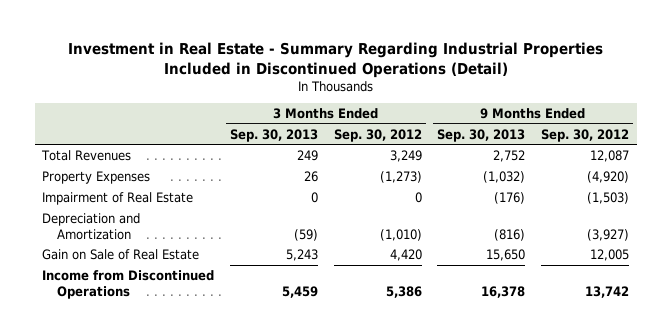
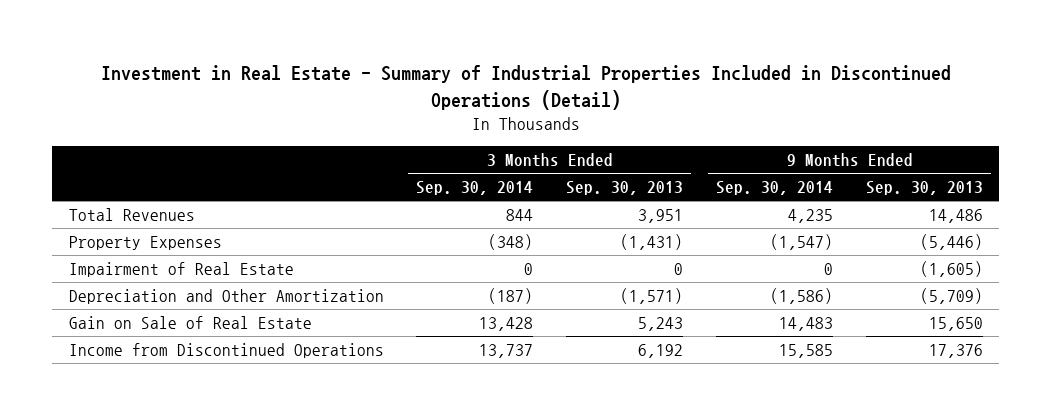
[67,42,603,78] Investment in Real Estate - Summary Regarding Industrial Properties Included in Discontinued Operations (Detail) -> [100,64,951,110] Investment in Real Estate - Summary of Industrial Properties Included in Discontinued Operations (Detail)
[333,128,422,142] Sep. 30, 2012 -> none
[540,128,629,142] Sep. 30, 2012 -> none
none -> [416,181,534,196] Sep. 30, 2014
none -> [716,181,834,196] Sep. 30, 2014
[297,149,319,161] 249 -> [638,208,684,223] 3,951
[493,149,526,162] 2,752 -> [928,208,983,223] 14,486
[304,170,319,182] 26 -> [620,233,684,250] (1,431)
[483,170,526,183] (1,032) -> [919,233,983,250] (5,446)
[494,191,526,204] (176) -> [919,260,983,277] (1,605)
[42,212,141,240] Depreciation and Amortization -> [68,288,384,304] Depreciation and Other Amortization
[294,228,319,241] (59) -> [620,287,684,304] (1,571)
[494,228,526,241] (816) -> [919,287,983,304] (5,709)
[282,285,319,298] 5,459 -> [638,343,684,358] 6,192
[481,285,526,298] 16,378 -> [928,343,983,358] 17,376

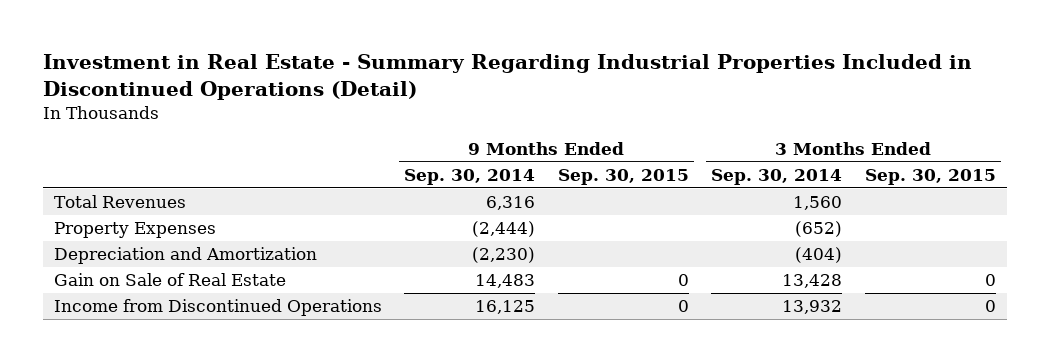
[100,64,951,110] Investment in Real Estate - Summary of Industrial Properties Included in Discontinued Operations (Detail) -> [42,54,972,100] Investment in Real Estate - Summary Regarding Industrial Properties Included in Discontinued Operations (Detail)
[566,181,684,196] Sep. 30, 2013 -> none
[865,181,983,196] Sep. 30, 2013 -> none
none -> [557,168,689,185] Sep. 30, 2015
none -> [864,168,996,185] Sep. 30, 2015
[68,261,294,277] Impairment of Real Estate -> none
[506,208,534,221] 844 -> [793,196,843,211] 1,560
[788,208,834,223] 4,235 -> [486,196,536,211] 6,316
[488,233,534,250] (348) -> [795,221,843,238] (652)
[770,233,834,250] (1,547) -> [472,221,536,238] (2,444)
[68,288,384,304] Depreciation and Other Amortization -> [53,247,317,265] Depreciation and Amortization
[488,287,534,304] (187) -> [795,247,843,264] (404)
[770,287,834,304] (1,586) -> [472,247,536,264] (2,230)
[479,343,534,358] 13,737 -> [782,300,843,315] 13,932
[779,343,834,358] 15,585 -> [475,300,536,315] 16,125

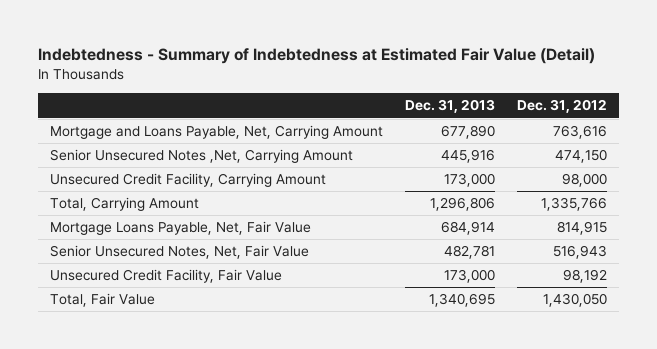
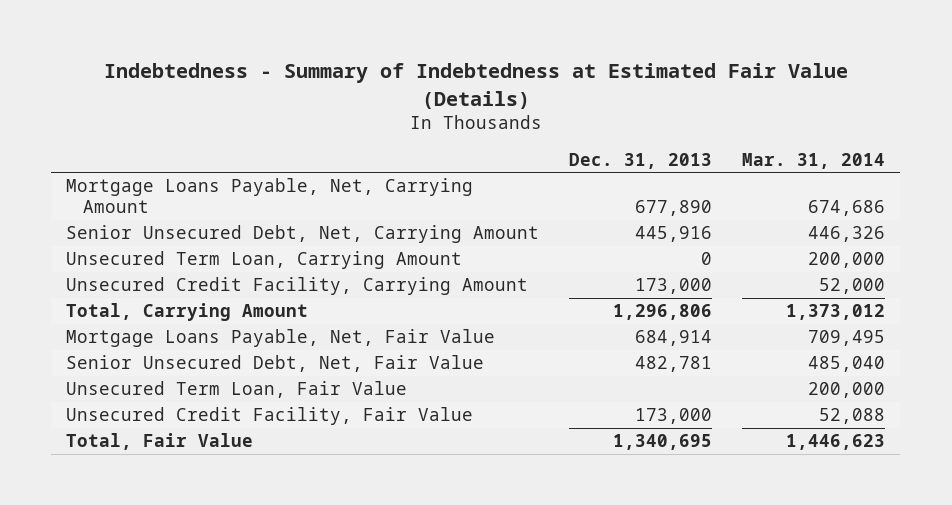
[38,48,596,65] Indebtedness - Summary of Indebtedness at Estimated Fair Value (Detail) -> [103,63,848,109] Indebtedness - Summary of Indebtedness at Estimated Fair Value (Details)
[517,99,608,114] Dec. 31, 2012 -> none
none -> [742,152,886,169] Mar. 31, 2014
[49,125,383,140] Mortgage and Loans Payable, Net, Carrying Amount -> [66,178,474,214] Mortgage Loans Payable, Net, Carrying Amount
[49,149,353,164] Senior Unsecured Notes ,Net, Carrying Amount -> [66,225,540,244] Senior Unsecured Debt, Net, Carrying Amount
none -> [66,251,463,270] Unsecured Term Loan, Carrying Amount
[49,245,309,260] Senior Unsecured Notes, Net, Fair Value -> [66,355,485,373] Senior Unsecured Debt, Net, Fair Value
none -> [66,381,408,399] Unsecured Term Loan, Fair Value

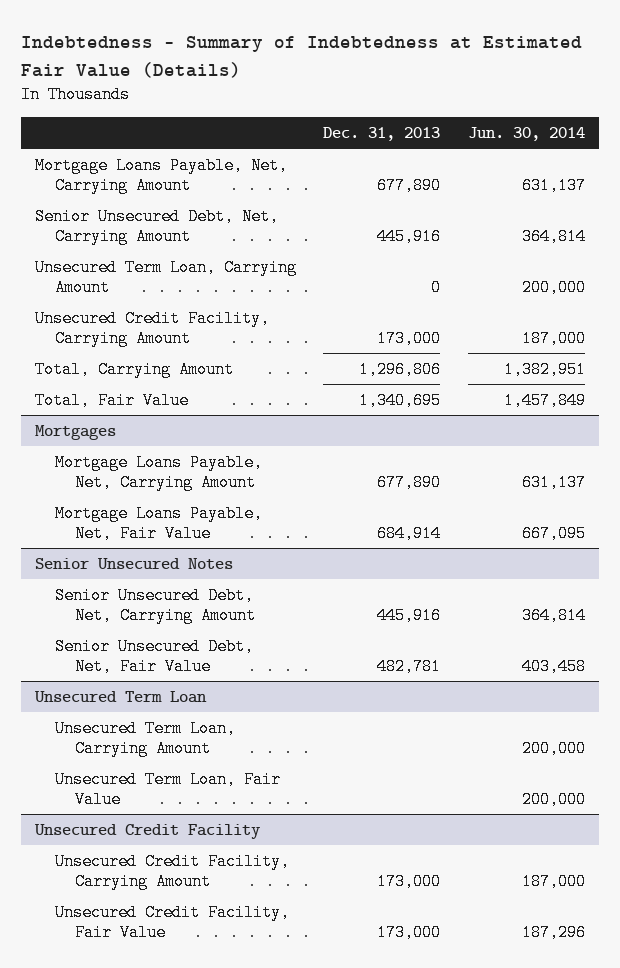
[742,152,886,169] Mar. 31, 2014 -> none
none -> [467,126,585,141] Jun. 30, 2014
[66,433,254,451] Total, Fair Value -> [34,391,189,409] Total, Fair Value
none -> [34,424,116,440] Mortgages
none -> [55,453,264,492] Mortgage Loans Payable, Net, Carrying Amount
none -> [34,557,233,569] Senior Unsecured Notes
none -> [55,586,257,625] Senior Unsecured Debt, Net, Carrying Amount
none -> [33,690,207,703] Unsecured Term Loan
none -> [55,719,237,758] Unsecured Term Loan, Carrying Amount
none -> [33,823,261,839] Unsecured Credit Facility
none -> [55,852,291,891] Unsecured Credit Facility, Carrying Amount

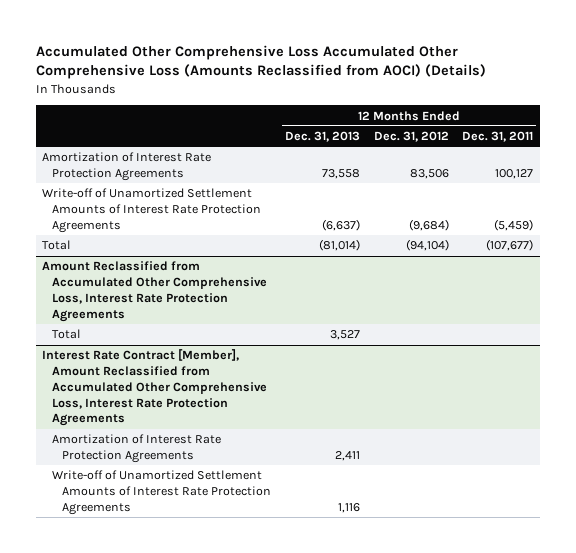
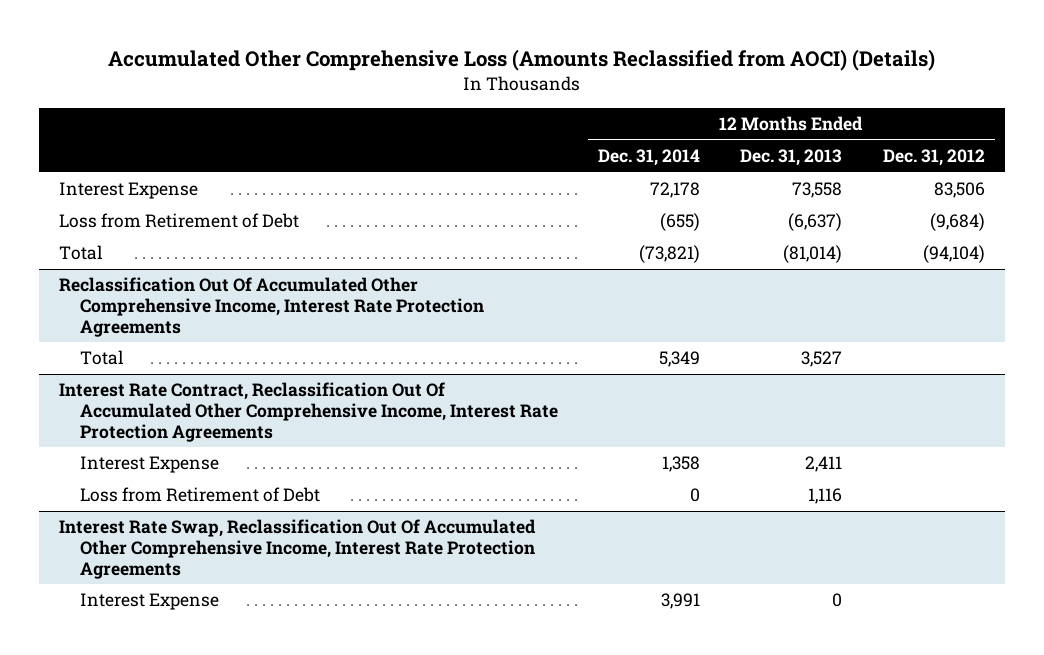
[35,44,486,80] Accumulated Other Comprehensive Loss Accumulated Other Comprehensive Loss (Amounts Reclassified from AOCI) (Details) -> [107,49,935,72] Accumulated Other Comprehensive Loss (Amounts Reclassified from AOCI) (Details)
[462,131,534,143] Dec. 31, 2011 -> none
none -> [598,149,701,167] Dec. 31, 2014
[42,152,212,182] Amortization of Interest Rate Protection Agreements -> [58,182,198,200] Interest Expense
[42,188,262,233] Write-off of Unamortized Settlement Amounts of Interest Rate Protection Agreements -> [58,213,299,229] Loss from Retirement of Debt
[42,261,268,322] Amount Reclassified from Accumulated Other Comprehensive Loss, Interest Rate Protection Agreements -> none
none -> [58,277,484,337] Reclassification Out Of Accumulated Other Comprehensive Income, Interest Rate Protection Agreements
[42,349,268,427] Interest Rate Contract [Member], Amount Reclassified from Accumulated Other Comprehensive Loss, Interest Rate Protection Agreements -> none
none -> [58,382,558,442] Interest Rate Contract, Reclassification Out Of Accumulated Other Comprehensive Income, Interest Rate Protection Agreements
[52,434,222,464] Amortization of Interest Rate Protection Agreements -> [79,456,219,474] Interest Expense
[52,470,272,515] Write-off of Unamortized Settlement Amounts of Interest Rate Protection Agreements -> [79,487,320,503] Loss from Retirement of Debt
none -> [58,519,536,579] Interest Rate Swap, Reclassification Out Of Accumulated Other Comprehensive Income, Interest Rate Protection Agreements
none -> [79,593,219,611] Interest Expense

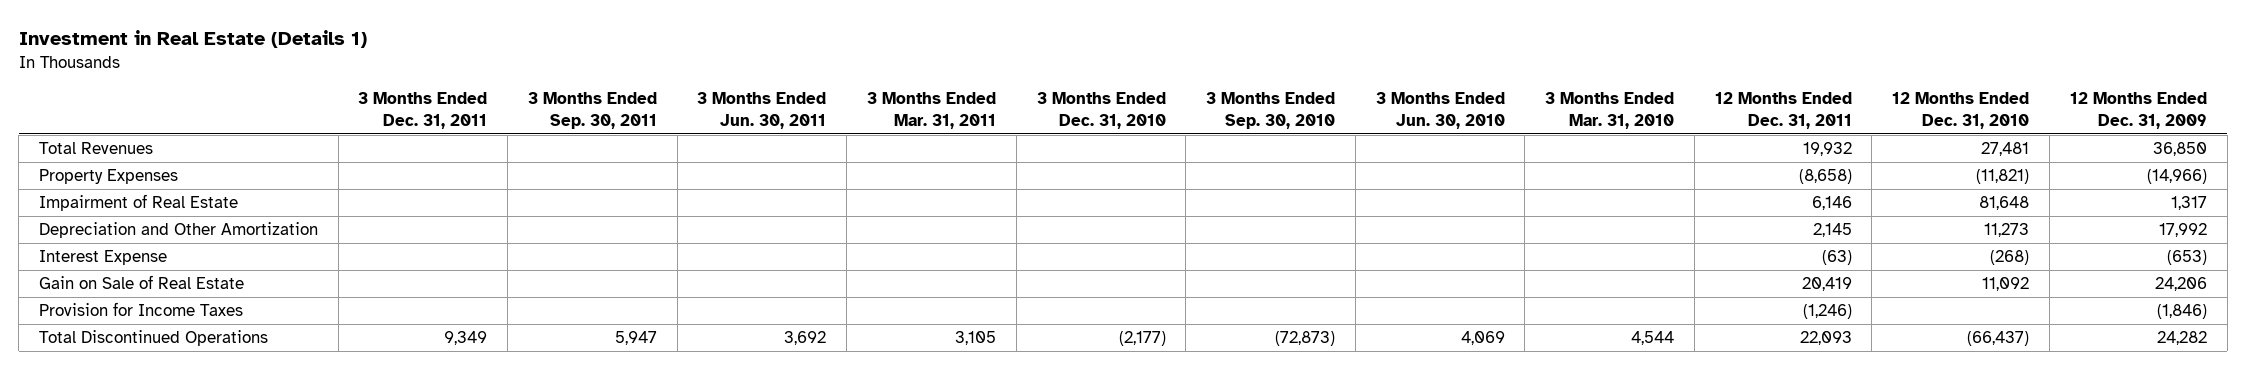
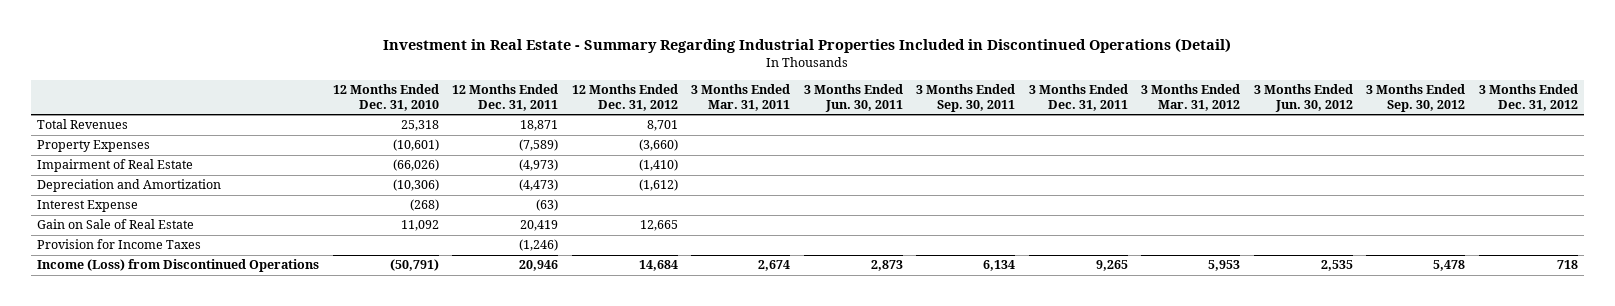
[18,30,367,49] Investment in Real Estate (Details 1) -> [383,38,1232,54] Investment in Real Estate - Summary Regarding Industrial Properties Included in Discontinued Operations (Detail)
[1036,92,1166,130] 3 Months Ended Dec. 31, 2010 -> none
[1206,92,1336,130] 3 Months Ended Sep. 30, 2010 -> none
[1375,92,1505,130] 3 Months Ended Jun. 30, 2010 -> none
[1545,92,1675,130] 3 Months Ended Mar. 31, 2010 -> none
[2069,92,2207,130] 12 Months Ended Dec. 31, 2009 -> none
none -> [571,83,678,111] 12 Months Ended Dec. 31, 2012
none -> [1141,83,1241,111] 3 Months Ended Mar. 31, 2012
none -> [1253,83,1353,112] 3 Months Ended Jun. 30, 2012
none -> [1366,83,1466,112] 3 Months Ended Sep. 30, 2012
none -> [1478,83,1578,111] 3 Months Ended Dec. 31, 2012
[1802,142,1852,157] 19,932 -> [520,120,559,132] 18,871
[1981,142,2030,157] 27,481 -> [400,120,439,132] 25,318
[1798,169,1852,185] (8,658) -> [519,139,559,152] (7,589)
[1976,169,2030,185] (11,821) -> [392,139,439,152] (10,601)
[1811,196,1852,211] 6,146 -> [519,159,559,172] (4,973)
[1979,196,2030,211] 81,648 -> [392,159,439,172] (66,026)
[38,222,318,239] Depreciation and Other Amortization -> [37,179,222,193] Depreciation and Amortization
[1812,223,1852,238] 2,145 -> [519,179,559,192] (4,473)
[1984,223,2030,238] 11,273 -> [392,179,439,192] (10,306)
[38,330,268,347] Total Discontinued Operations -> [37,259,320,273] Income (Loss) from Discontinued Operations
[444,331,488,346] 9,349 -> [1095,260,1128,272] 9,265
[614,331,657,346] 5,947 -> [983,260,1016,272] 6,134
[784,331,827,346] 3,692 -> [870,260,903,272] 2,873
[955,331,997,346] 3,105 -> [758,260,791,272] 2,674
[1799,331,1852,346] 22,093 -> [519,260,559,272] 20,946
[1967,331,2030,347] (66,437) -> [389,259,439,272] (50,791)

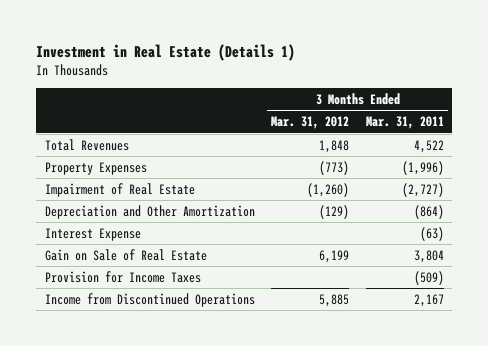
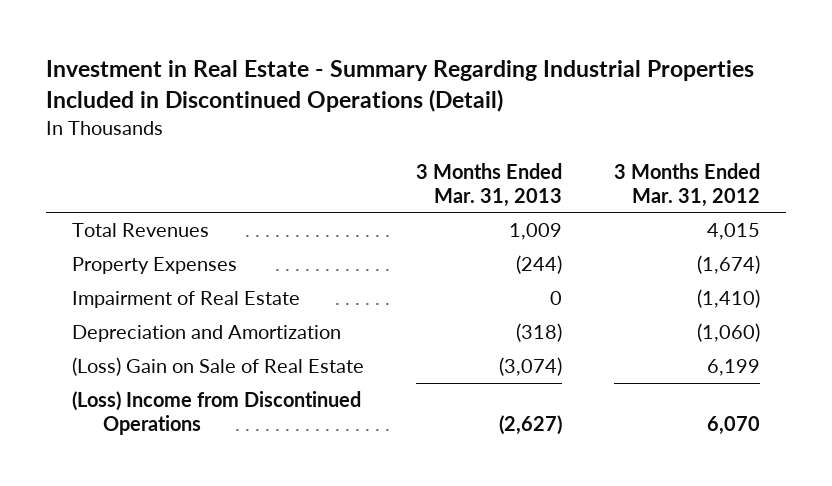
[36,44,296,62] Investment in Real Estate (Details 1) -> [45,59,754,112] Investment in Real Estate - Summary Regarding Industrial Properties Included in Discontinued Operations (Detail)
[365,116,444,130] Mar. 31, 2011 -> none
none -> [416,162,563,207] 3 Months Ended Mar. 31, 2013
[44,227,141,241] Interest Expense -> none
[44,270,201,283] Provision for Income Taxes -> none
[319,139,350,153] 1,848 -> [707,222,761,240] 4,015
[319,160,350,175] (773) -> [697,254,761,274] (1,674)
[307,182,350,197] (1,260) -> [697,288,761,308] (1,410)
[44,204,255,219] Depreciation and Other Amortization -> [71,324,341,342] Depreciation and Amortization
[319,204,350,219] (129) -> [697,322,761,342] (1,060)
[44,248,207,261] Gain on Sale of Real Estate -> [71,356,364,376] (Loss) Gain on Sale of Real Estate
[44,292,255,307] Income from Discontinued Operations -> [71,390,361,435] (Loss) Income from Discontinued Operations
[319,293,350,307] 5,885 -> [707,415,761,435] 6,070

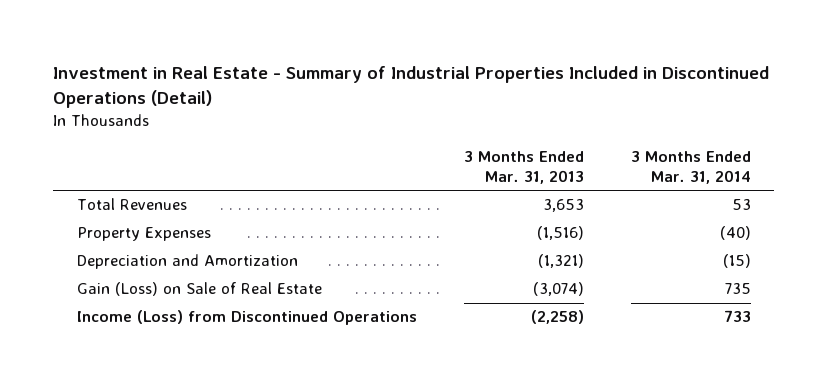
[45,59,754,112] Investment in Real Estate - Summary Regarding Industrial Properties Included in Discontinued Operations (Detail) -> [53,65,770,109] Investment in Real Estate - Summary of Industrial Properties Included in Discontinued Operations (Detail)
[614,162,761,207] 3 Months Ended Mar. 31, 2012 -> none
none -> [630,150,751,184] 3 Months Ended Mar. 31, 2014
[71,290,300,308] Impairment of Real Estate -> none
[509,222,563,240] 1,009 -> [542,199,584,213] 3,653
[516,254,563,274] (244) -> [536,226,584,241] (1,516)
[516,322,563,342] (318) -> [537,254,584,269] (1,321)
[71,356,364,376] (Loss) Gain on Sale of Real Estate -> [76,282,322,297] Gain (Loss) on Sale of Real Estate
[71,390,361,435] (Loss) Income from Discontinued Operations -> [76,310,417,326] Income (Loss) from Discontinued Operations
[499,414,563,435] (2,627) -> [530,310,584,325] (2,258)

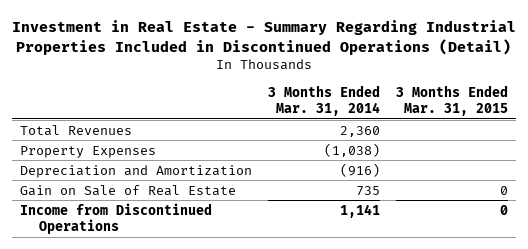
[53,65,770,109] Investment in Real Estate - Summary of Industrial Properties Included in Discontinued Operations (Detail) -> [12,20,517,55] Investment in Real Estate - Summary Regarding Industrial Properties Included in Discontinued Operations (Detail)
[463,150,584,184] 3 Months Ended Mar. 31, 2013 -> none
none -> [396,84,509,116] 3 Months Ended Mar. 31, 2015
[731,199,751,211] 53 -> [340,125,381,137] 2,360
[719,226,751,241] (40) -> [324,142,381,157] (1,038)
[722,254,751,269] (15) -> [340,162,381,177] (916)
[76,282,322,297] Gain (Loss) on Sale of Real Estate -> [20,184,237,196] Gain on Sale of Real Estate
[76,310,417,326] Income (Loss) from Discontinued Operations -> [20,202,213,234] Income from Discontinued Operations
[723,310,751,323] 733 -> [340,203,381,218] 1,141

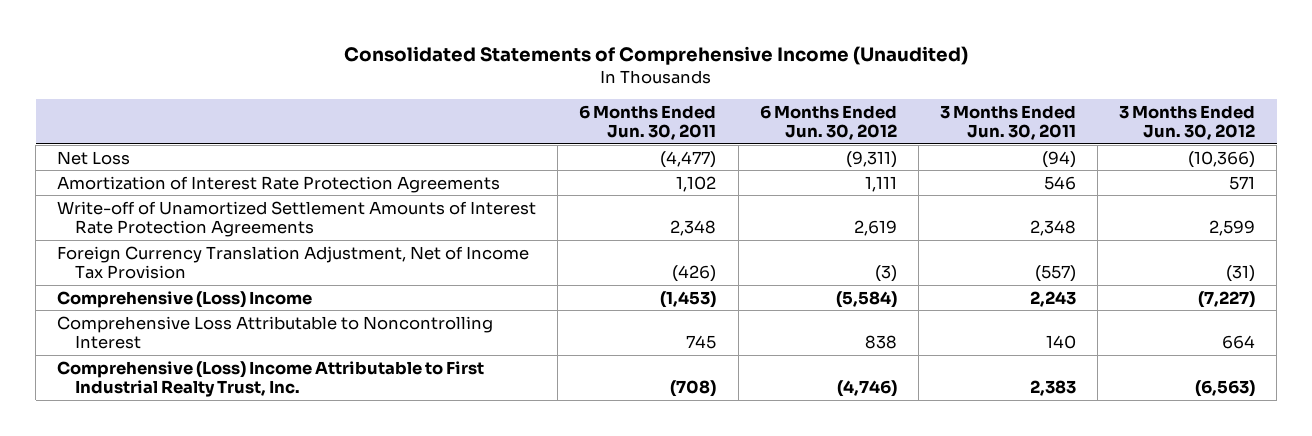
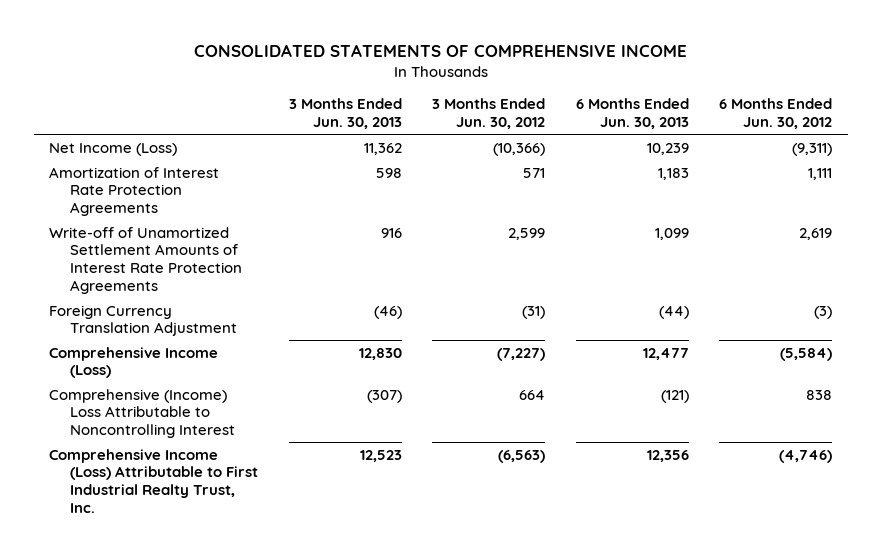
[344,45,969,65] Consolidated Statements of Comprehensive Income (Unaudited) -> [193,43,687,57] CONSOLIDATED STATEMENTS OF COMPREHENSIVE INCOME
[579,104,717,140] 6 Months Ended Jun. 30, 2011 -> none
[939,104,1076,140] 3 Months Ended Jun. 30, 2011 -> none
none -> [288,98,402,129] 3 Months Ended Jun. 30, 2013
none -> [575,98,689,129] 6 Months Ended Jun. 30, 2013
[57,150,131,165] Net Loss -> [48,142,177,156] Net Income (Loss)
[57,245,530,279] Foreign Currency Translation Adjustment, Net of Income Tax Provision -> [48,304,238,337] Foreign Currency Translation Adjustment
[57,290,313,308] Comprehensive (Loss) Income -> [48,346,218,379] Comprehensive Income (Loss)
[57,315,494,349] Comprehensive Loss Attributable to Noncontrolling Interest -> [48,388,236,438] Comprehensive (Income) Loss Attributable to Noncontrolling Interest
[57,360,485,397] Comprehensive (Loss) Income Attributable to First Industrial Realty Trust, Inc. -> [48,448,259,513] Comprehensive Income (Loss) Attributable to First Industrial Realty Trust, Inc.

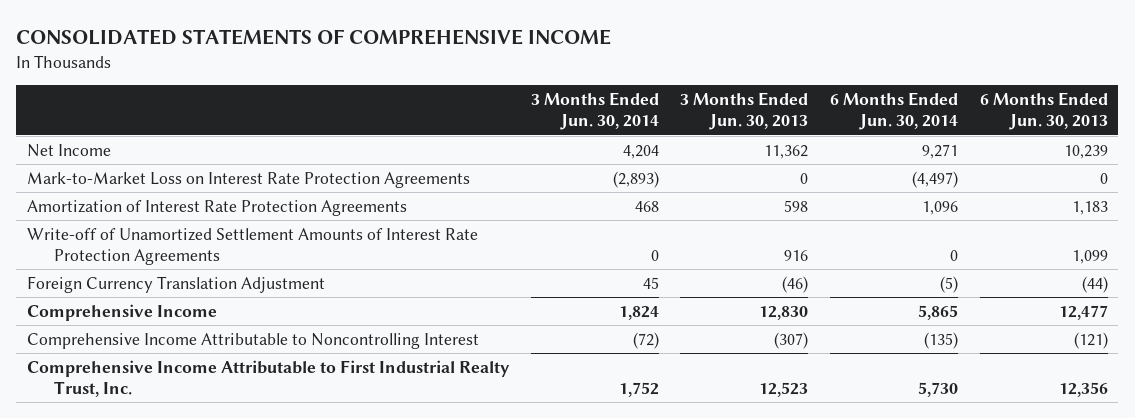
[432,98,546,129] 3 Months Ended Jun. 30, 2012 -> none
[719,98,833,129] 6 Months Ended Jun. 30, 2012 -> none
none -> [530,92,659,131] 3 Months Ended Jun. 30, 2014
none -> [829,92,958,131] 6 Months Ended Jun. 30, 2014
[48,142,177,156] Net Income (Loss) -> [26,143,111,157] Net Income
none -> [26,171,470,188] Mark-to-Market Loss on Interest Rate Protection Agreements
[48,346,218,379] Comprehensive Income (Loss) -> [26,303,217,321] Comprehensive Income
[48,388,236,438] Comprehensive (Income) Loss Attributable to Noncontrolling Interest -> [26,332,479,349] Comprehensive Income Attributable to Noncontrolling Interest
[48,448,259,513] Comprehensive Income (Loss) Attributable to First Industrial Realty Trust, Inc. -> [26,359,510,397] Comprehensive Income Attributable to First Industrial Realty Trust, Inc.

